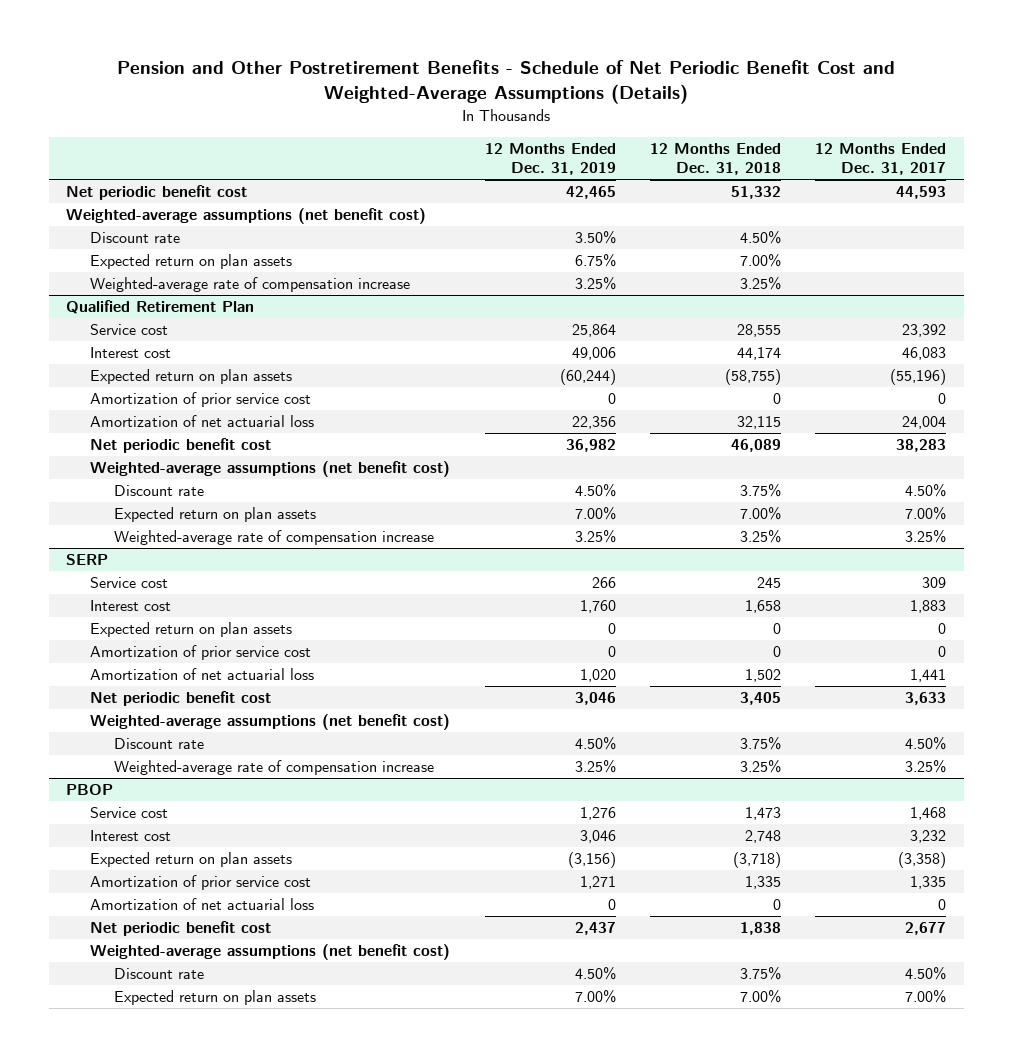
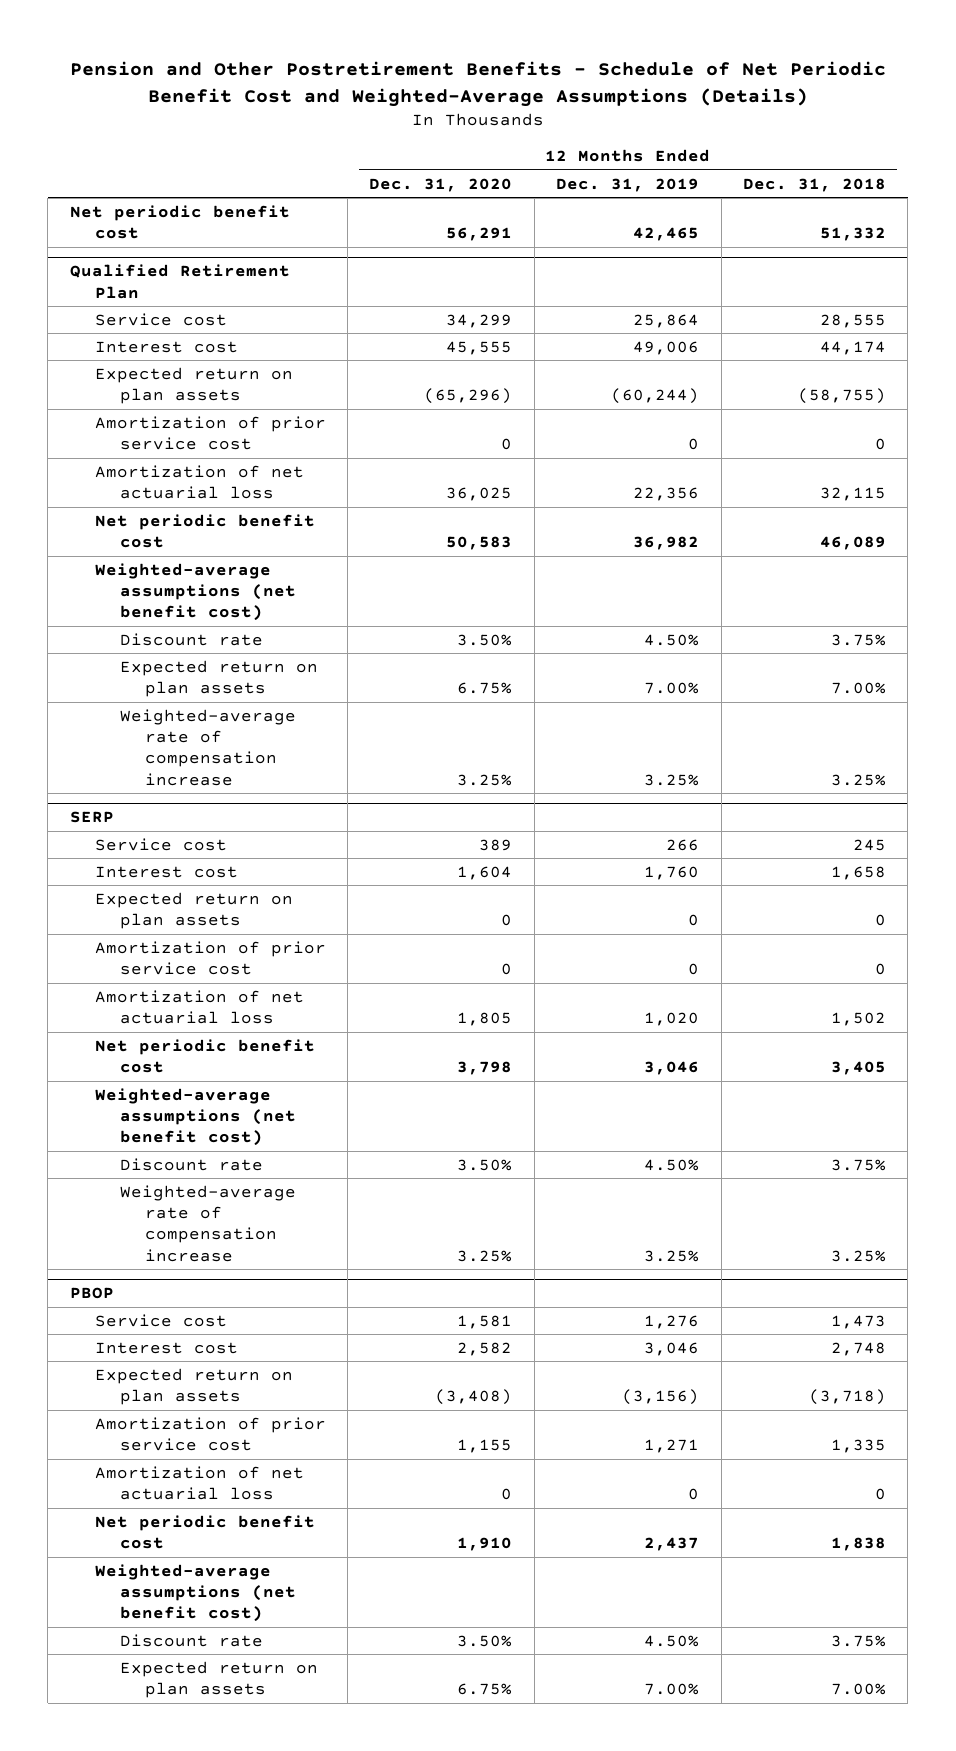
[815,143,947,176] 12 Months Ended Dec. 31, 2017 -> none
none -> [369,177,513,192] Dec. 31, 2020
[66,208,427,225] Weighted-average assumptions (net benefit cost) -> none
[90,232,181,244] Discount rate -> none
[90,254,293,270] Expected return on plan assets -> none
[90,277,411,293] Weighted-average rate of compensation increase -> none

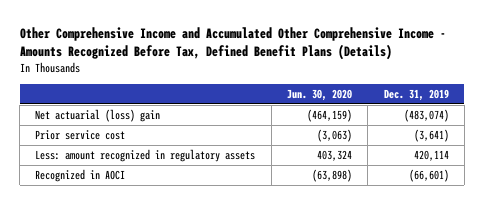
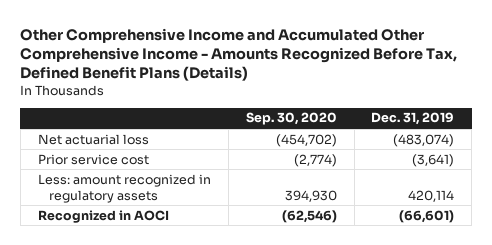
[286,88,352,101] Jun. 30, 2020 -> none
none -> [245,112,337,126] Sep. 30, 2020
[35,109,161,123] Net actuarial (loss) gain -> [37,133,149,145] Net actuarial loss

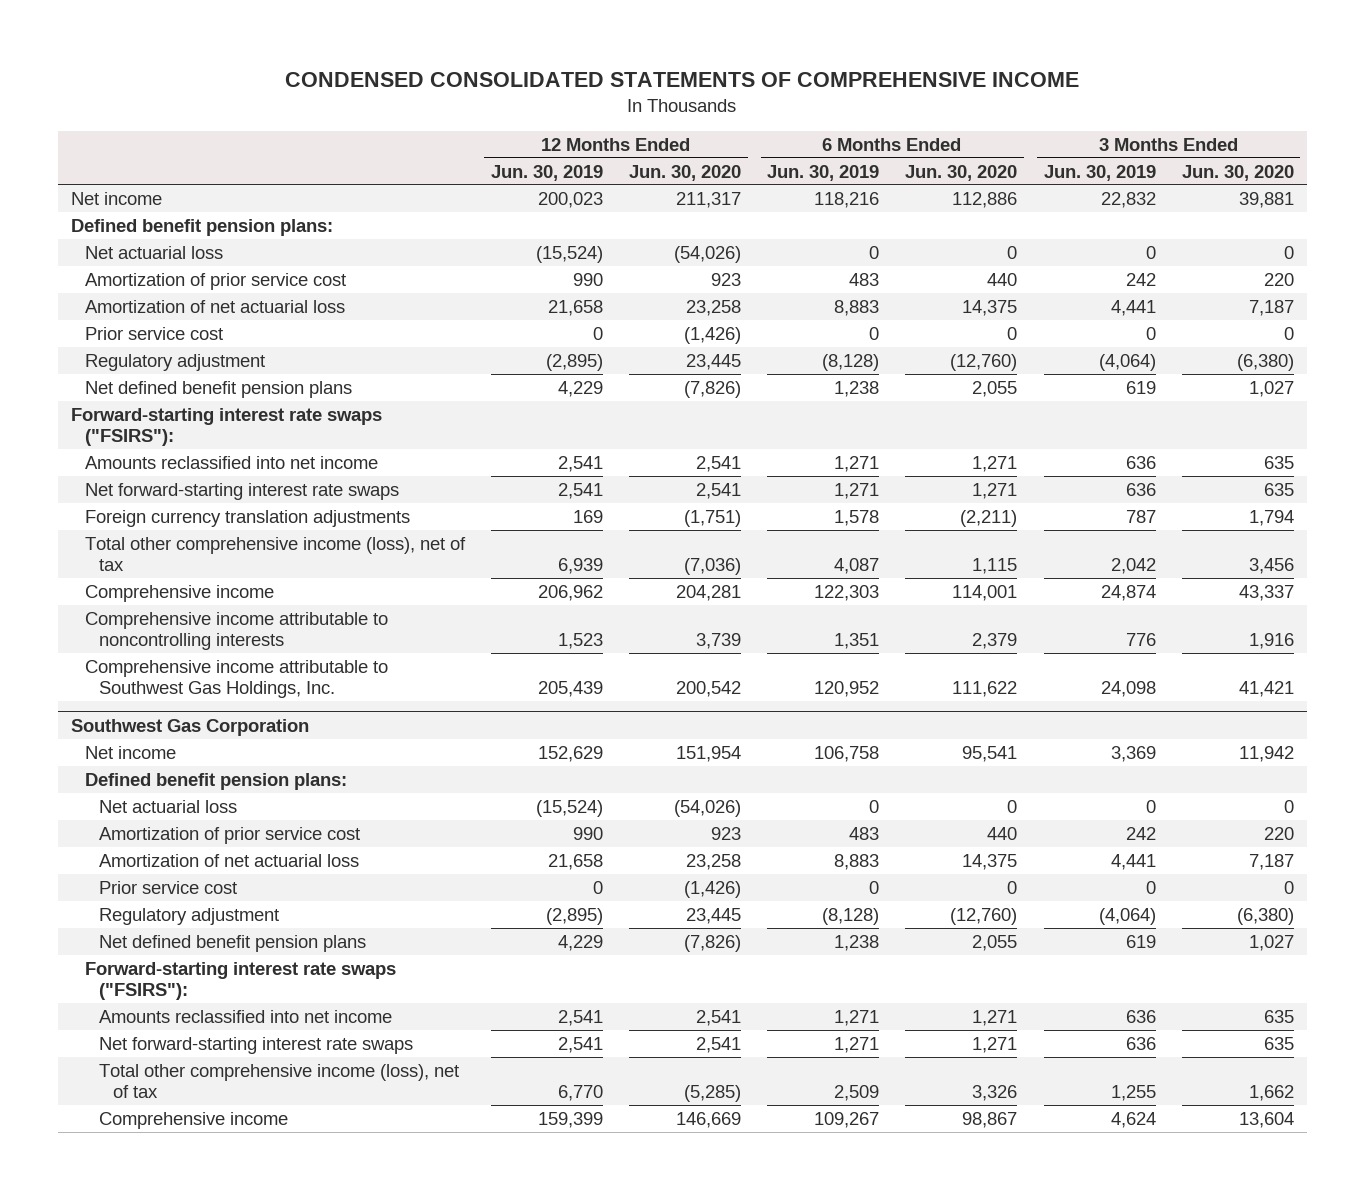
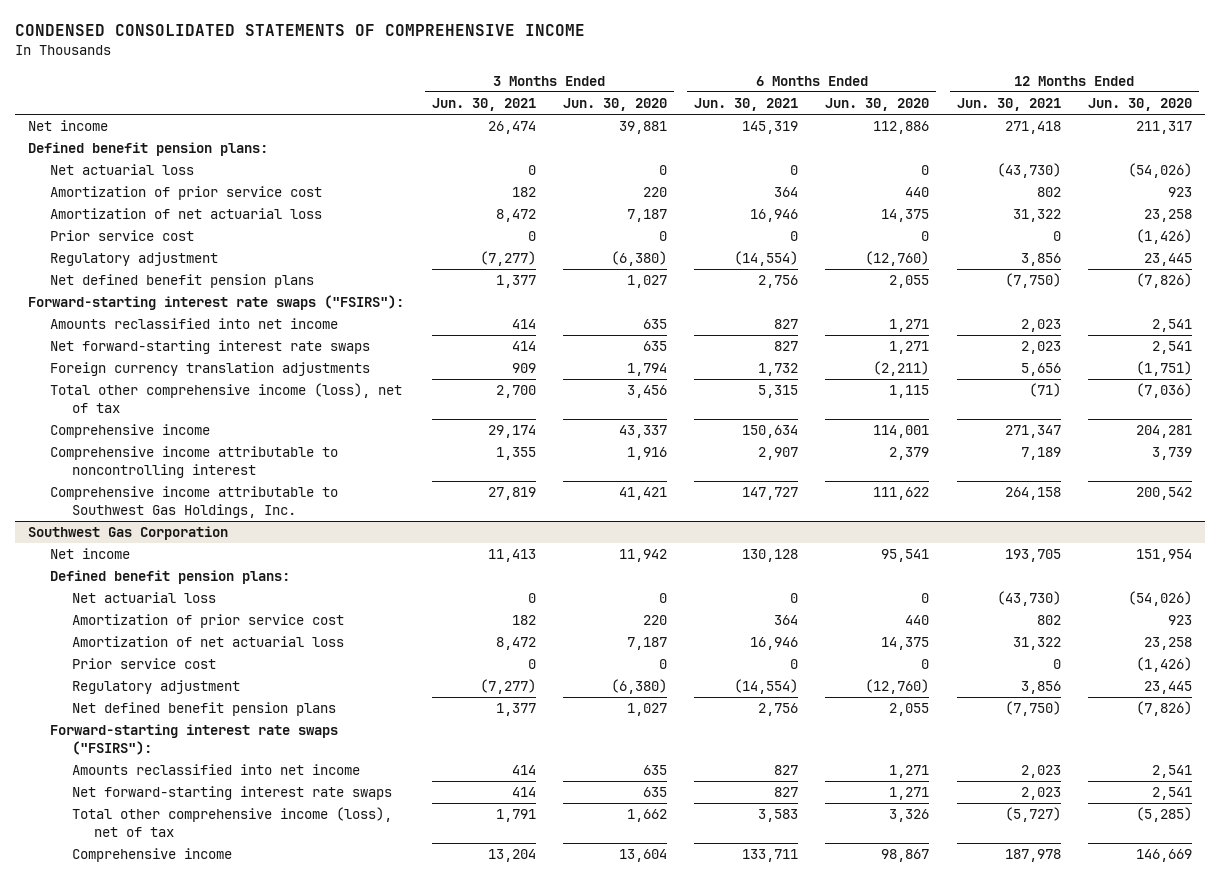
[491,164,604,181] Jun. 30, 2019 -> none
[767,164,880,181] Jun. 30, 2019 -> none
[1043,164,1156,181] Jun. 30, 2019 -> none
none -> [431,98,536,112] Jun. 30, 2021
none -> [694,98,799,112] Jun. 30, 2021
none -> [956,98,1061,112] Jun. 30, 2021
[84,611,388,651] Comprehensive income attributable to noncontrolling interests -> [50,446,339,479] Comprehensive income attributable to noncontrolling interest

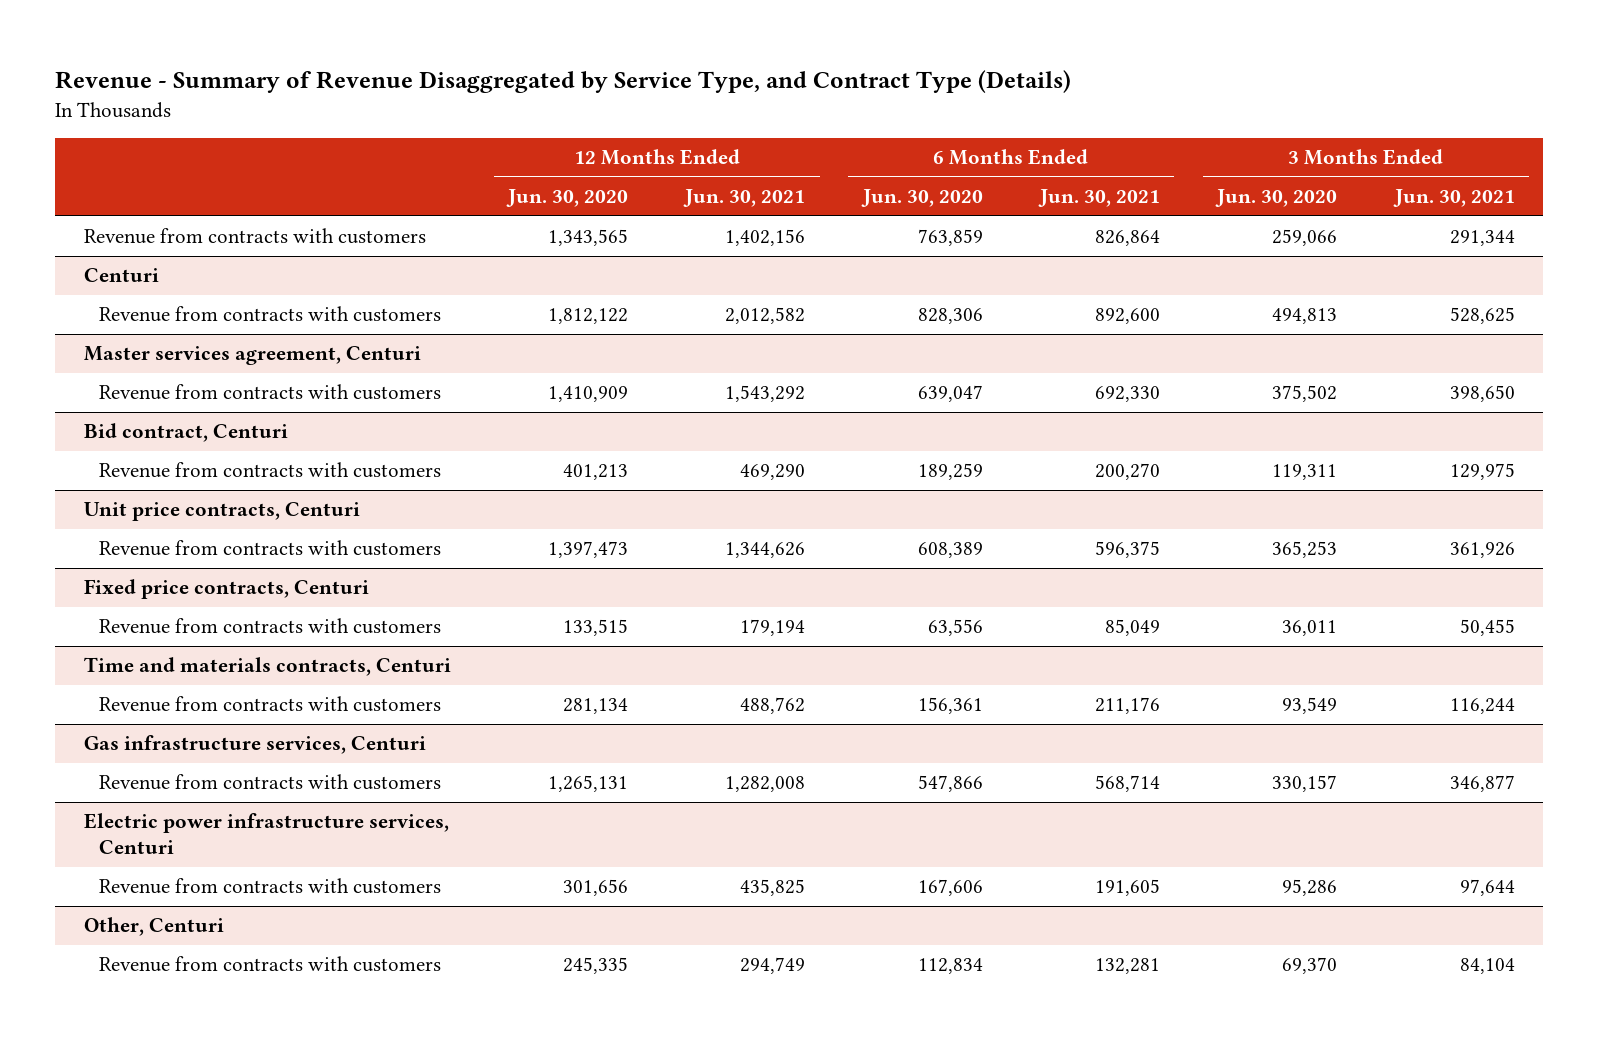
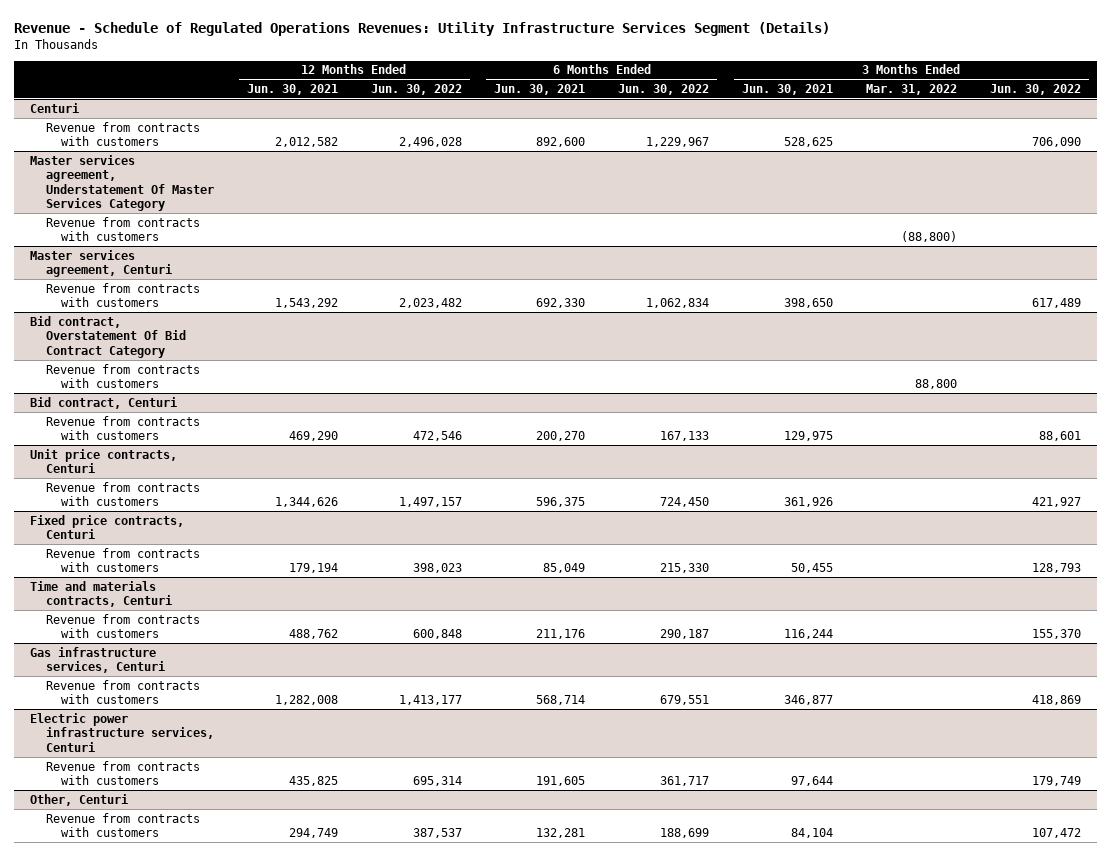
[55,70,1072,94] Revenue - Summary of Revenue Disaggregated by Service Type, and Contract Type (Details) -> [13,21,830,36] Revenue - Schedule of Regulated Operations Revenues: Utility Infrastructure Services Segment (Details)
[506,189,629,208] Jun. 30, 2020 -> none
[860,189,983,208] Jun. 30, 2020 -> none
[1215,189,1338,208] Jun. 30, 2020 -> none
none -> [370,83,462,95] Jun. 30, 2022
none -> [618,83,710,95] Jun. 30, 2022
none -> [865,83,957,95] Mar. 31, 2022
none -> [989,83,1081,95] Jun. 30, 2022
[83,228,426,245] Revenue from contracts with customers -> none
none -> [30,154,214,212] Master services agreement, Understatement Of Master Services Category
none -> [45,216,200,242] Revenue from contracts with customers
none -> [30,315,186,358] Bid contract, Overstatement Of Bid Contract Category
none -> [45,363,200,389] Revenue from contracts with customers

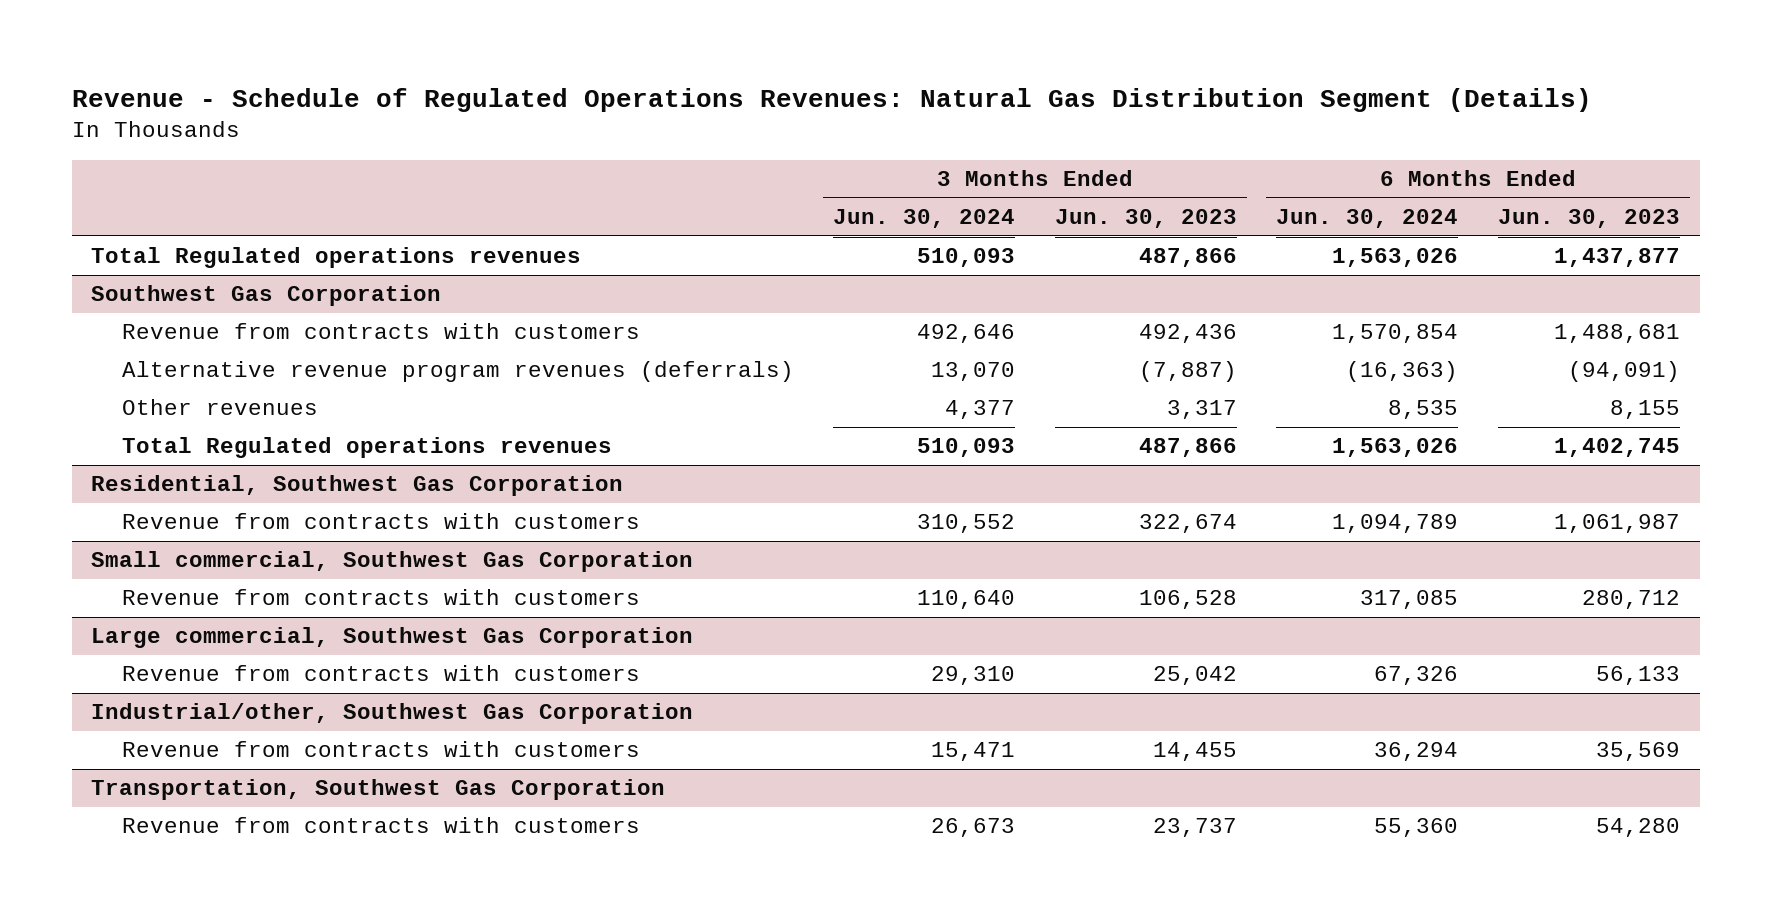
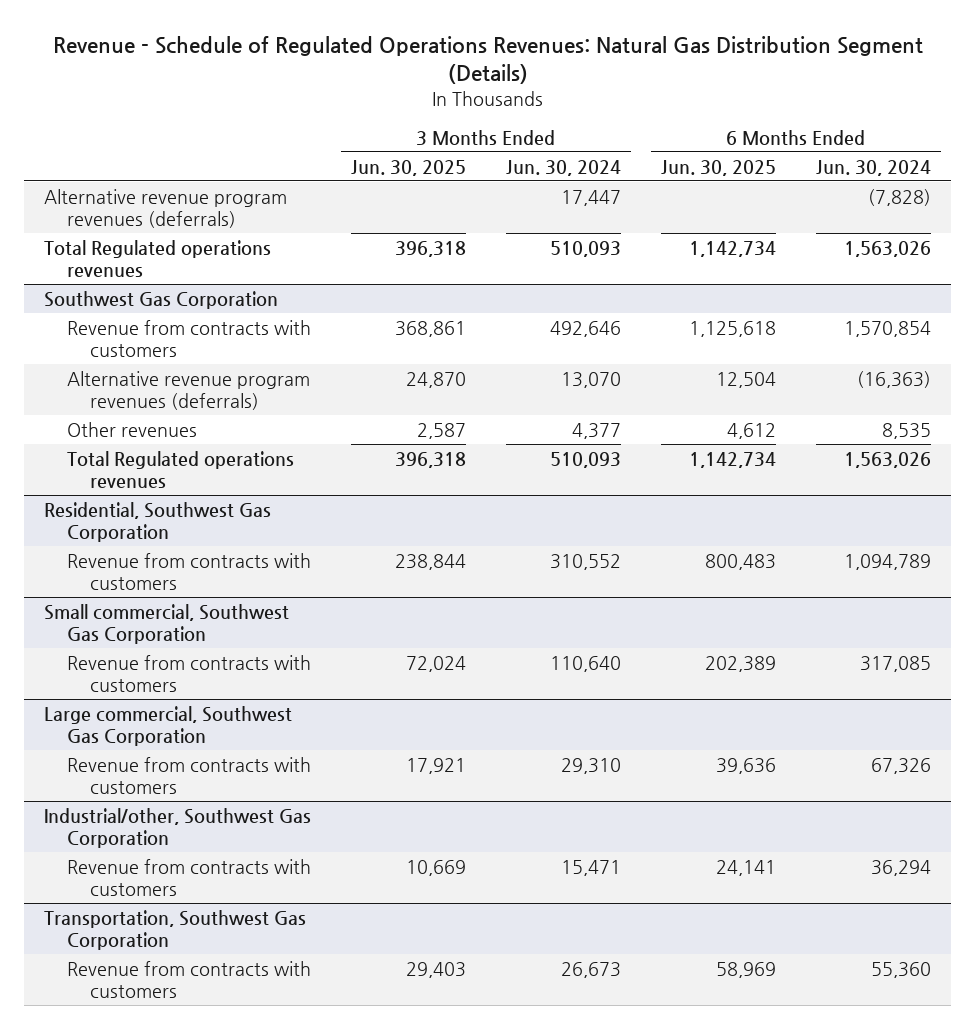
[1054,209,1237,229] Jun. 30, 2023 -> none
[1497,209,1680,229] Jun. 30, 2023 -> none
none -> [351,159,467,176] Jun. 30, 2025
none -> [661,159,777,176] Jun. 30, 2025
none -> [44,188,288,228] Alternative revenue program revenues (deferrals)

